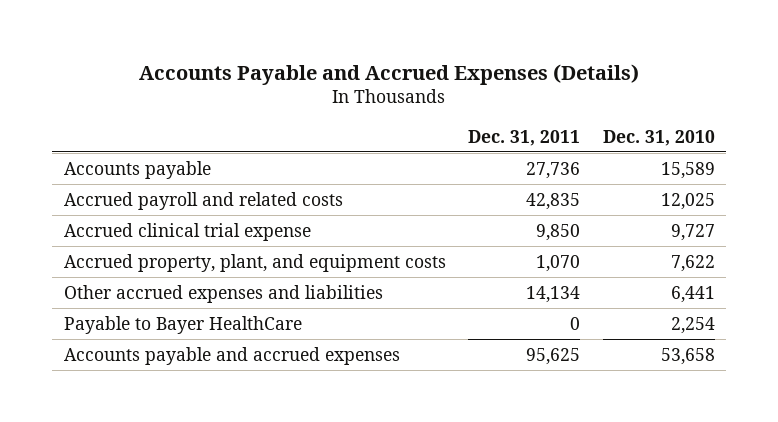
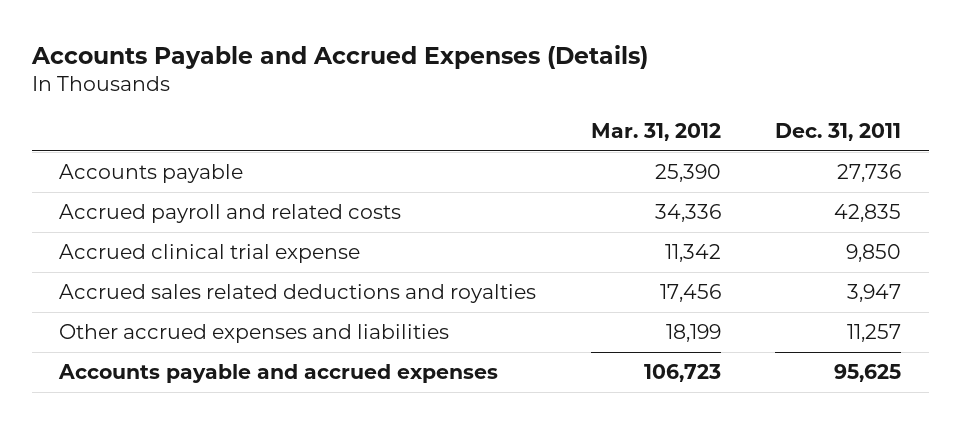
[602,129,715,146] Dec. 31, 2010 -> none
none -> [590,123,721,142] Mar. 31, 2012
[63,253,446,272] Accrued property, plant, and equipment costs -> none
[63,315,302,334] Payable to Bayer HealthCare -> none
none -> [59,283,537,303] Accrued sales related deductions and royalties
[526,285,581,303] 14,134 -> [847,323,902,342] 11,257

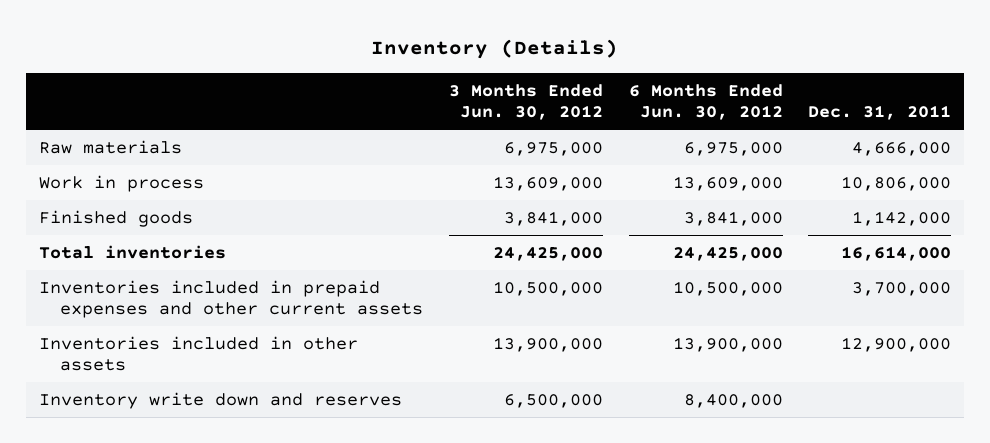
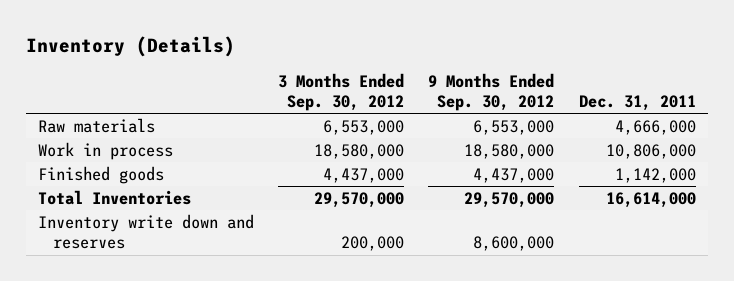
[448,83,603,120] 3 Months Ended Jun. 30, 2012 -> none
[628,83,783,120] 6 Months Ended Jun. 30, 2012 -> none
none -> [278,72,405,111] 3 Months Ended Sep. 30, 2012
none -> [428,72,555,111] 9 Months Ended Sep. 30, 2012
[38,279,424,319] Inventories included in prepaid expenses and other current assets -> none
[38,335,358,372] Inventories included in other assets -> none
[38,244,226,259] Total inventories -> [37,190,191,206] Total Inventories

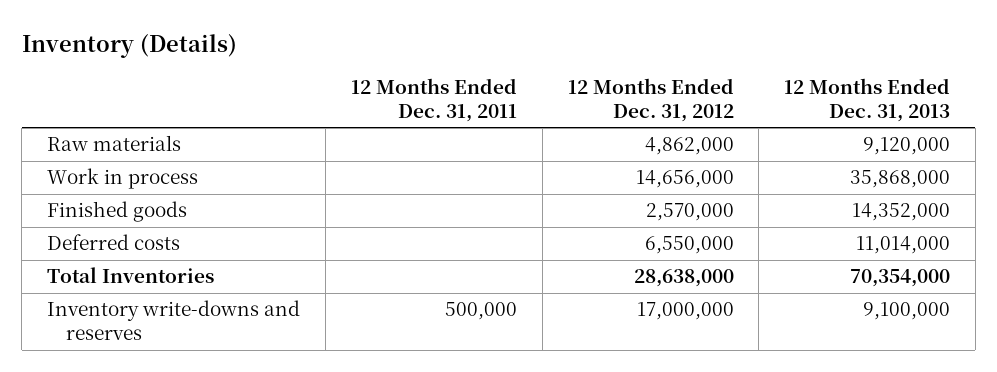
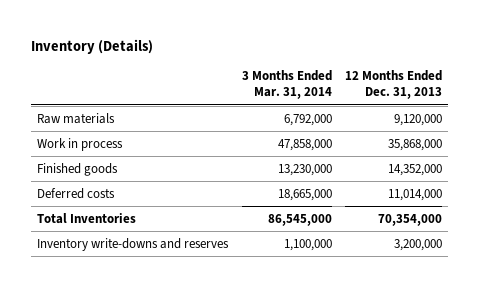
[350,78,517,123] 12 Months Ended Dec. 31, 2011 -> none
[567,78,734,123] 12 Months Ended Dec. 31, 2012 -> none
none -> [241,70,332,100] 3 Months Ended Mar. 31, 2014
[863,302,951,321] 9,100,000 -> [393,238,442,251] 3,200,000

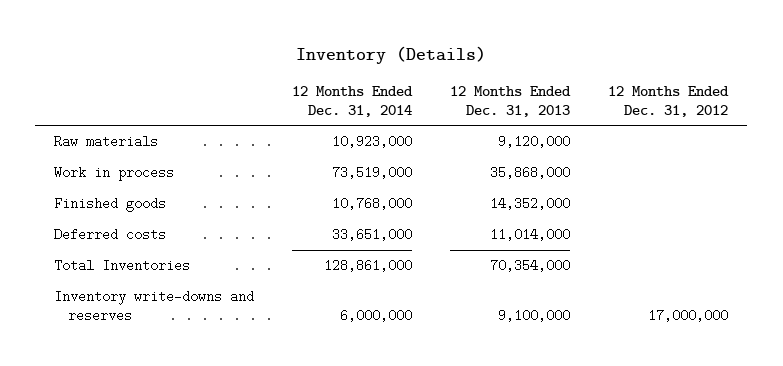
[241,70,332,100] 3 Months Ended Mar. 31, 2014 -> none
none -> [292,85,414,117] 12 Months Ended Dec. 31, 2014
none -> [608,85,730,117] 12 Months Ended Dec. 31, 2012
[393,238,442,251] 3,200,000 -> [498,309,571,323] 9,100,000

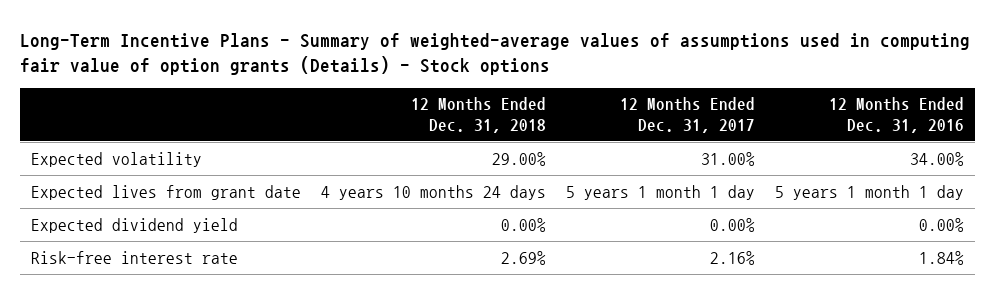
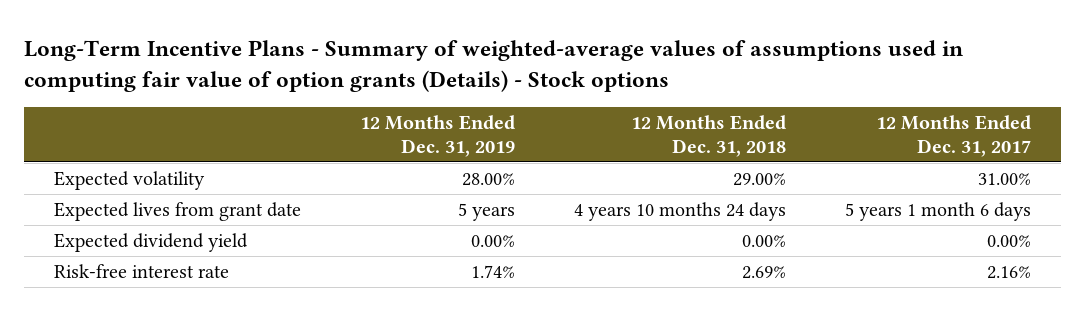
[829,97,965,133] 12 Months Ended Dec. 31, 2016 -> none
none -> [359,115,515,157] 12 Months Ended Dec. 31, 2019
[566,184,756,200] 5 years 1 month 1 day -> [845,202,1032,222] 5 years 1 month 6 days

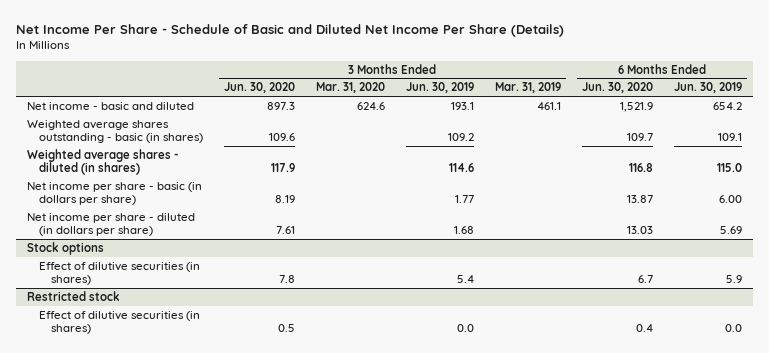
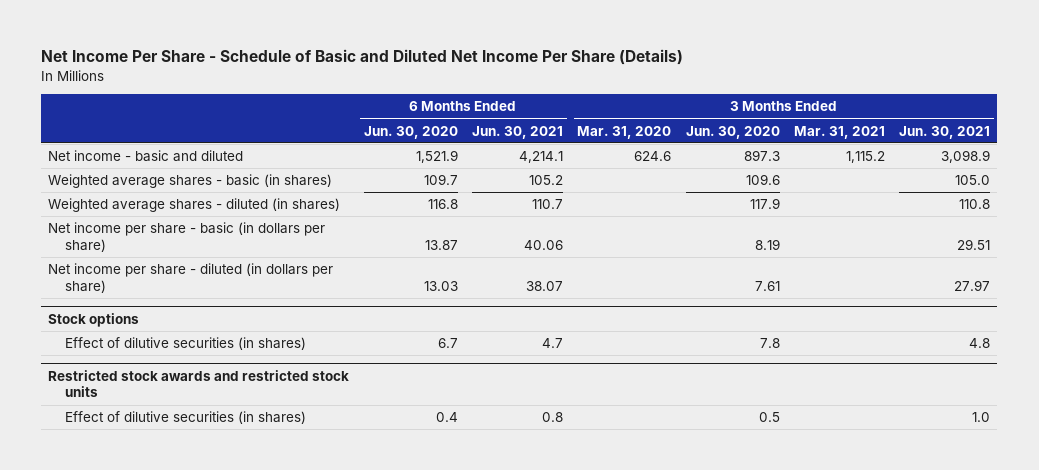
[405,82,474,94] Jun. 30, 2019 -> none
[495,82,562,94] Mar. 31, 2019 -> none
[674,82,743,94] Jun. 30, 2019 -> none
none -> [471,125,563,139] Jun. 30, 2021
none -> [793,125,885,139] Mar. 31, 2021
none -> [899,125,991,139] Jun. 30, 2021
[26,119,203,144] Weighted average shares outstanding - basic (in shares) -> [48,174,333,189] Weighted average shares - basic (in shares)
[26,290,120,301] Restricted stock -> [48,369,350,398] Restricted stock awards and restricted stock units

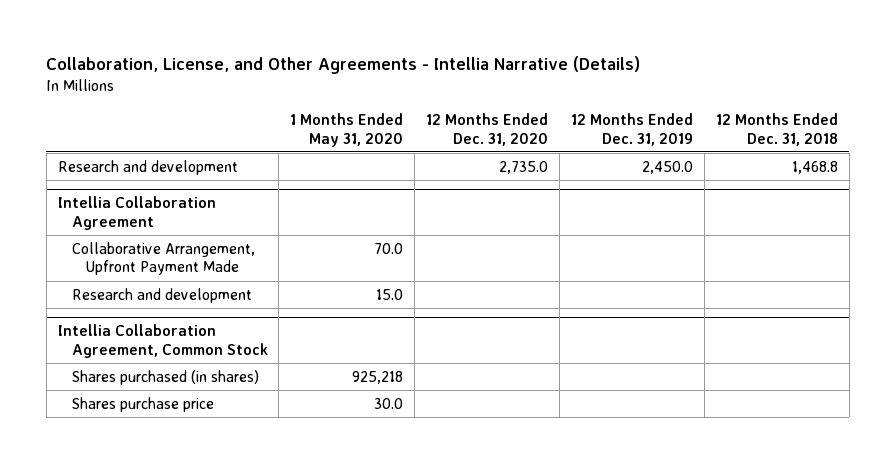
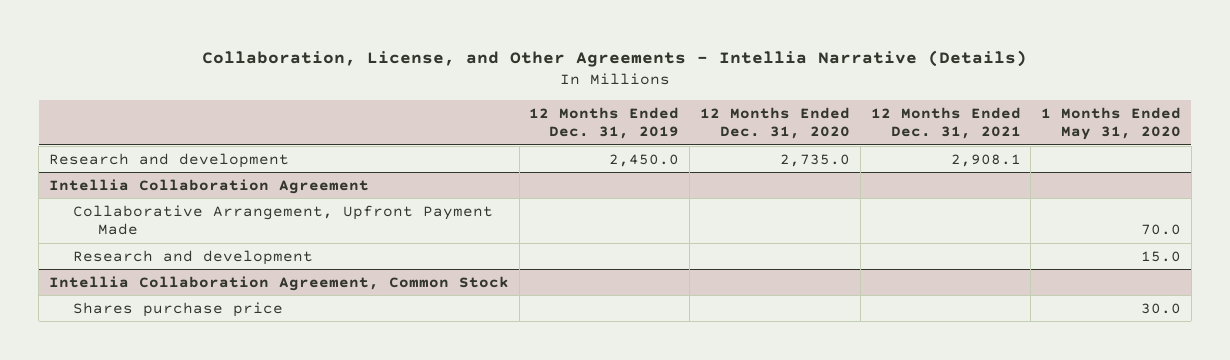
[715,112,838,146] 12 Months Ended Dec. 31, 2018 -> none
none -> [870,106,1021,140] 12 Months Ended Dec. 31, 2021
[71,369,259,385] Shares purchased (in shares) -> none

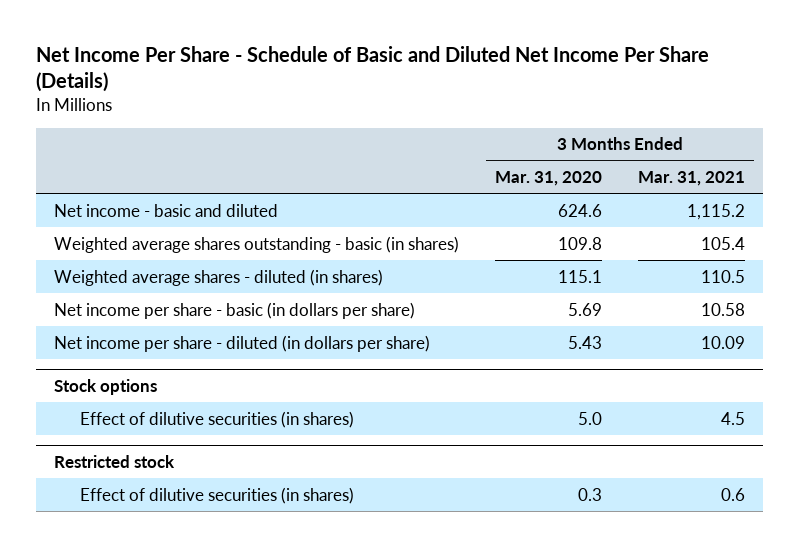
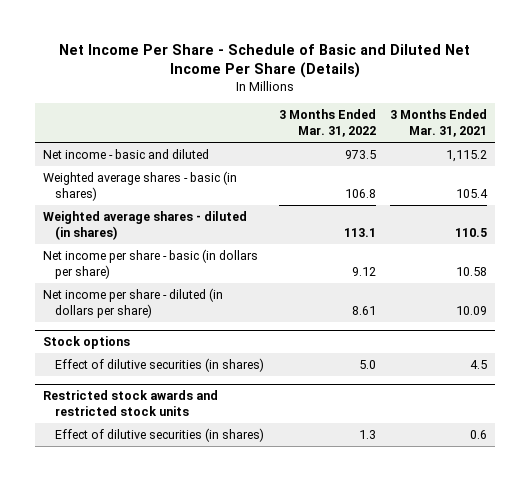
[495,171,603,187] Mar. 31, 2020 -> none
none -> [278,109,376,138] 3 Months Ended Mar. 31, 2022
[54,235,460,253] Weighted average shares outstanding - basic (in shares) -> [42,170,237,202] Weighted average shares - basic (in shares)
[54,454,176,468] Restricted stock -> [42,389,218,417] Restricted stock awards and restricted stock units

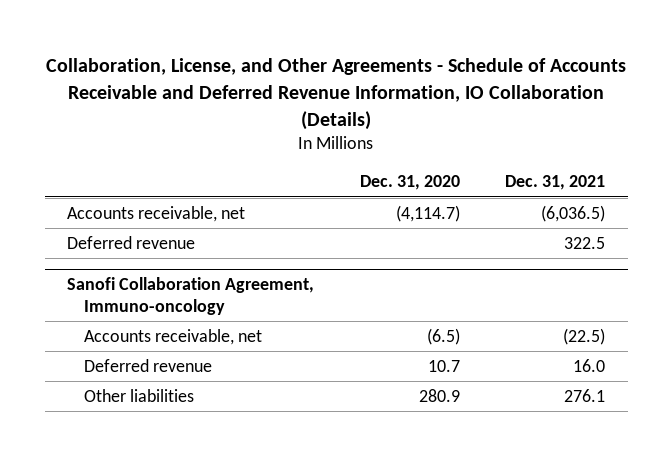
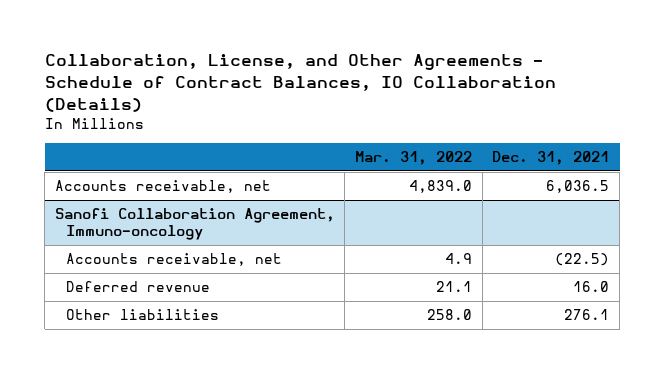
[46,57,627,130] Collaboration, License, and Other Agreements - Schedule of Accounts Receivable and Deferred Revenue Information, IO Collaboration (Details) -> [44,54,556,112] Collaboration, License, and Other Agreements - Schedule of Contract Balances, IO Collaboration (Details)
[359,175,460,191] Dec. 31, 2020 -> none
none -> [355,151,473,166] Mar. 31, 2022
[67,235,196,249] Deferred revenue -> none
[540,204,605,222] (6,036.5) -> [546,180,610,194] 6,036.5

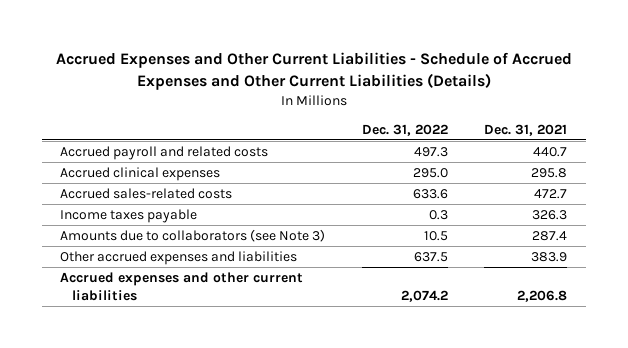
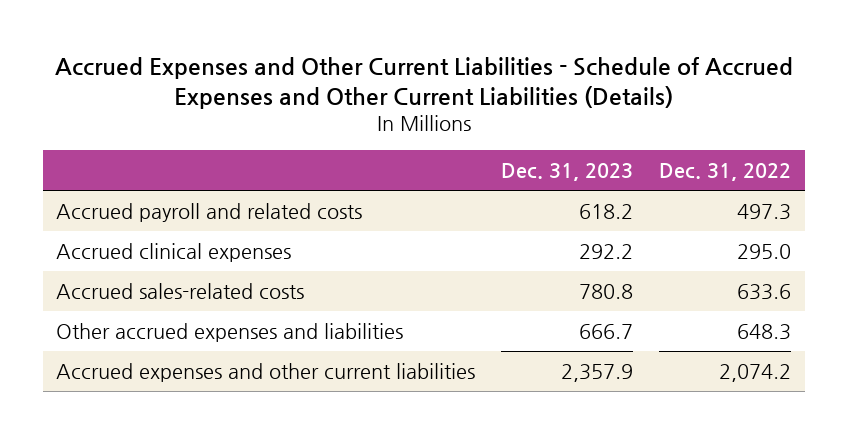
[484,123,568,136] Dec. 31, 2021 -> none
none -> [501,162,634,181] Dec. 31, 2023
[60,209,198,224] Income taxes payable -> none
[60,229,326,243] Amounts due to collaborators (see Note 3) -> none
[413,252,448,263] 637.5 -> [737,323,792,340] 648.3

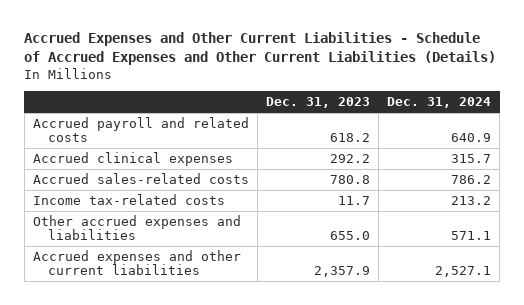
[659,162,792,181] Dec. 31, 2022 -> none
none -> [387,97,492,109] Dec. 31, 2024
none -> [32,194,225,206] Income tax-related costs
[579,323,634,339] 666.7 -> [329,231,370,241] 655.0

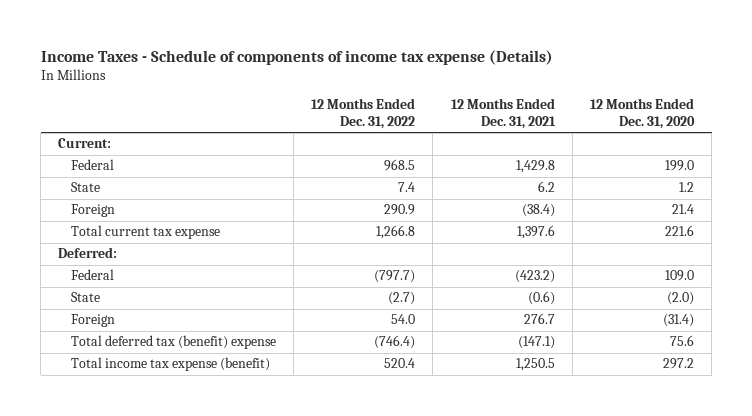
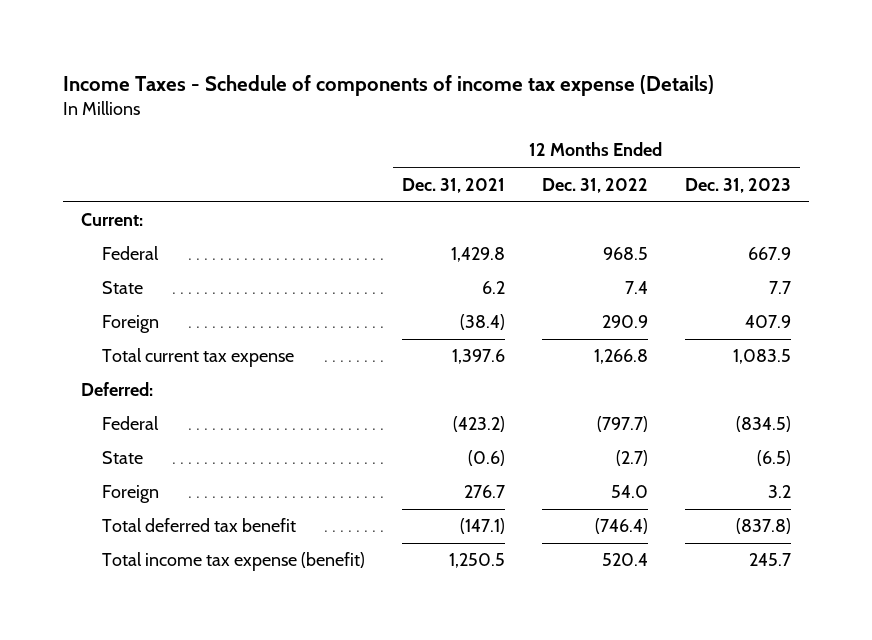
[589,98,695,130] 12 Months Ended Dec. 31, 2020 -> none
none -> [684,177,791,193] Dec. 31, 2023
[70,335,276,350] Total deferred tax (benefit) expense -> [102,518,297,533] Total deferred tax benefit

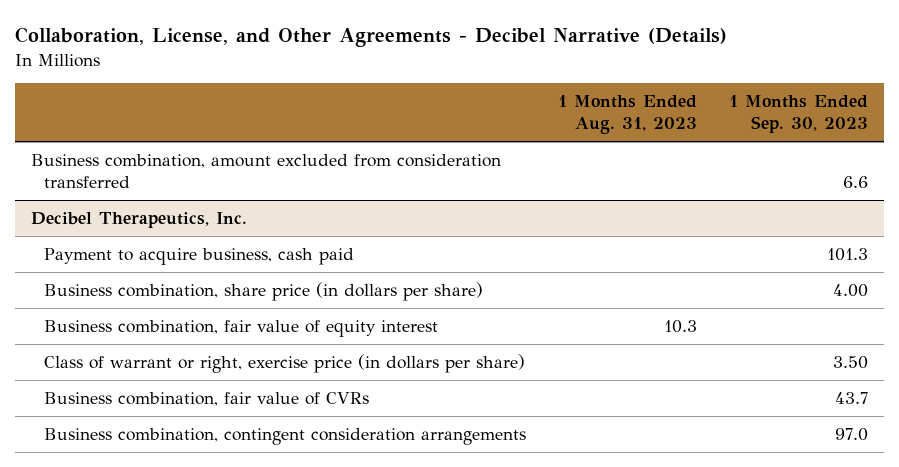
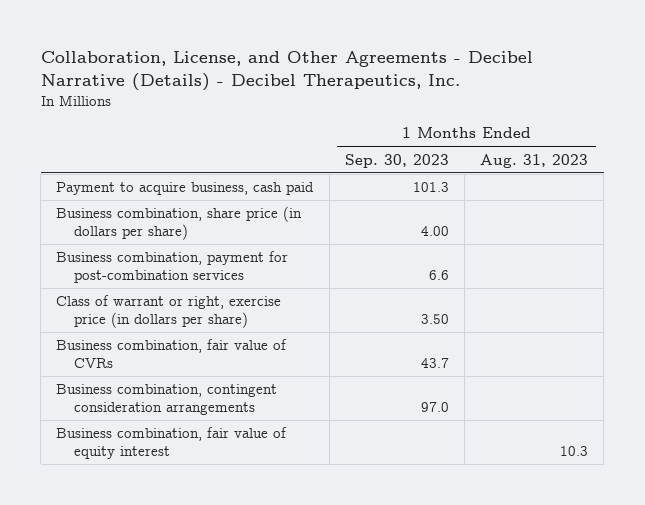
[14,27,727,48] Collaboration, License, and Other Agreements - Decibel Narrative (Details) -> [40,51,533,91] Collaboration, License, and Other Agreements - Decibel Narrative (Details) - Decibel Therapeutics, Inc.
[30,154,501,189] Business combination, amount excluded from consideration transferred -> none
[30,212,247,229] Decibel Therapeutics, Inc. -> none
[44,320,439,338] Business combination, fair value of equity interest -> none
none -> [56,251,289,284] Business combination, payment for post-combination services
none -> [56,427,288,460] Business combination, fair value of equity interest

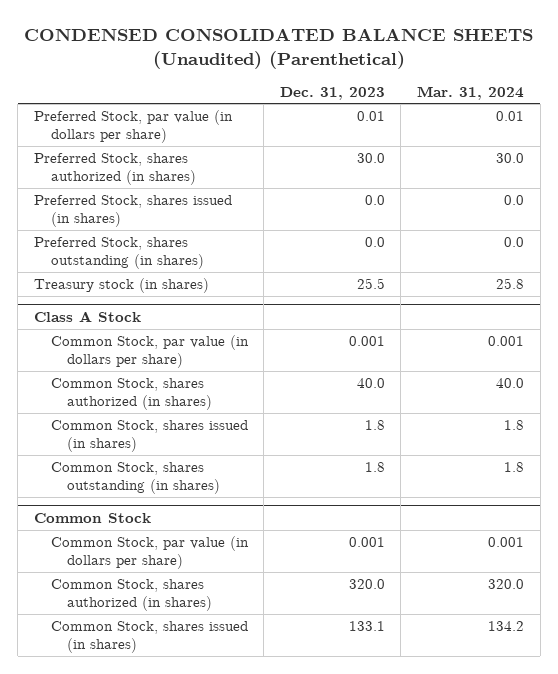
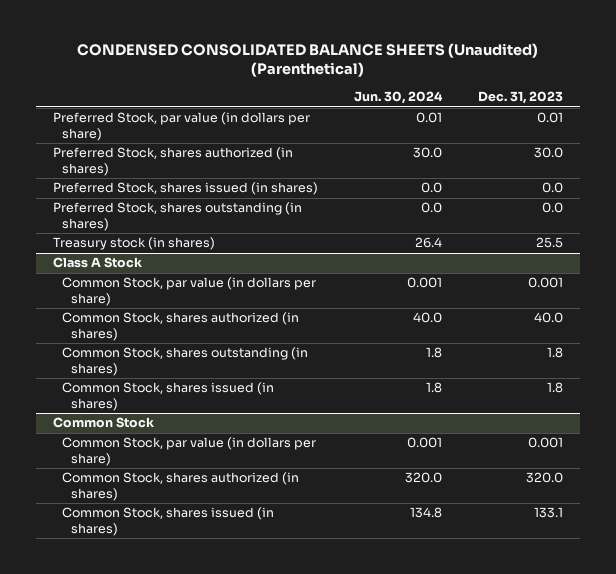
[416,85,524,100] Mar. 31, 2024 -> none
none -> [354,91,444,105] Jun. 30, 2024
[50,420,248,452] Common Stock, shares issued (in shares) -> [62,382,275,411] Common Stock, shares issued (in shares)

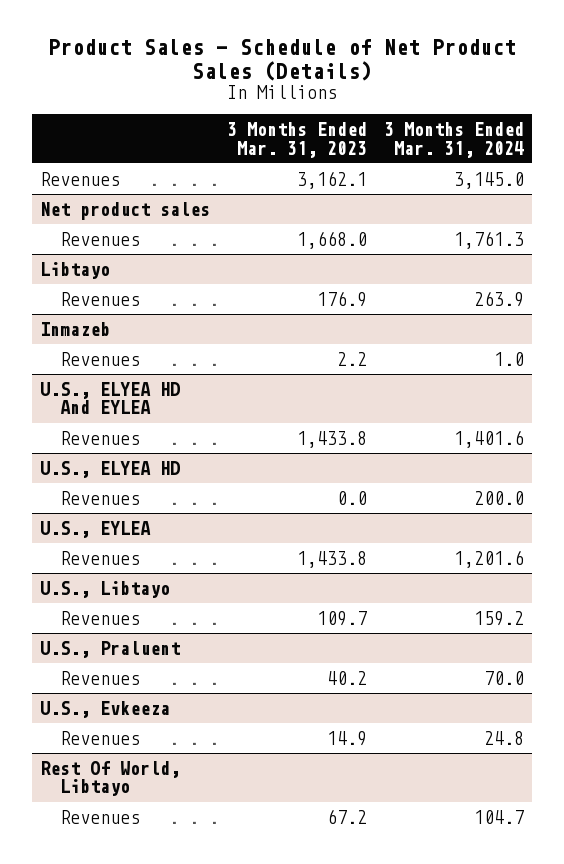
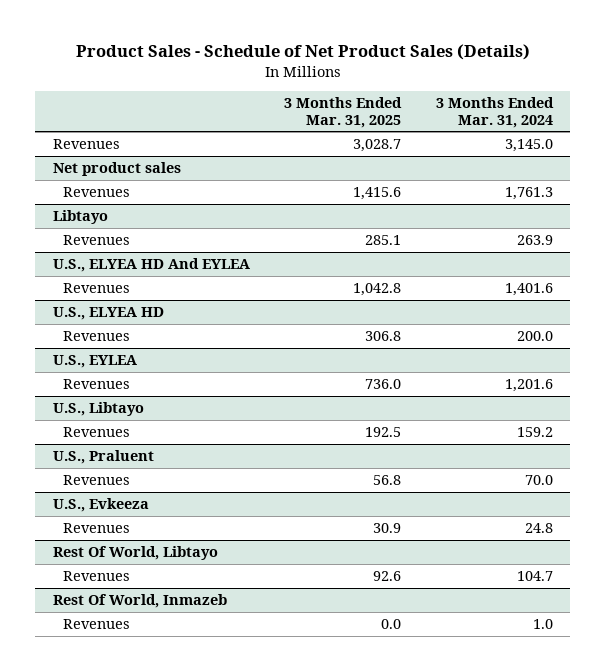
[227,122,368,158] 3 Months Ended Mar. 31, 2023 -> none
none -> [284,97,403,128] 3 Months Ended Mar. 31, 2025
[40,322,111,337] Inmazeb -> none
[60,352,141,367] Revenues -> none
none -> [52,593,227,608] Rest Of World, Inmazeb
none -> [63,618,131,629] Revenues

